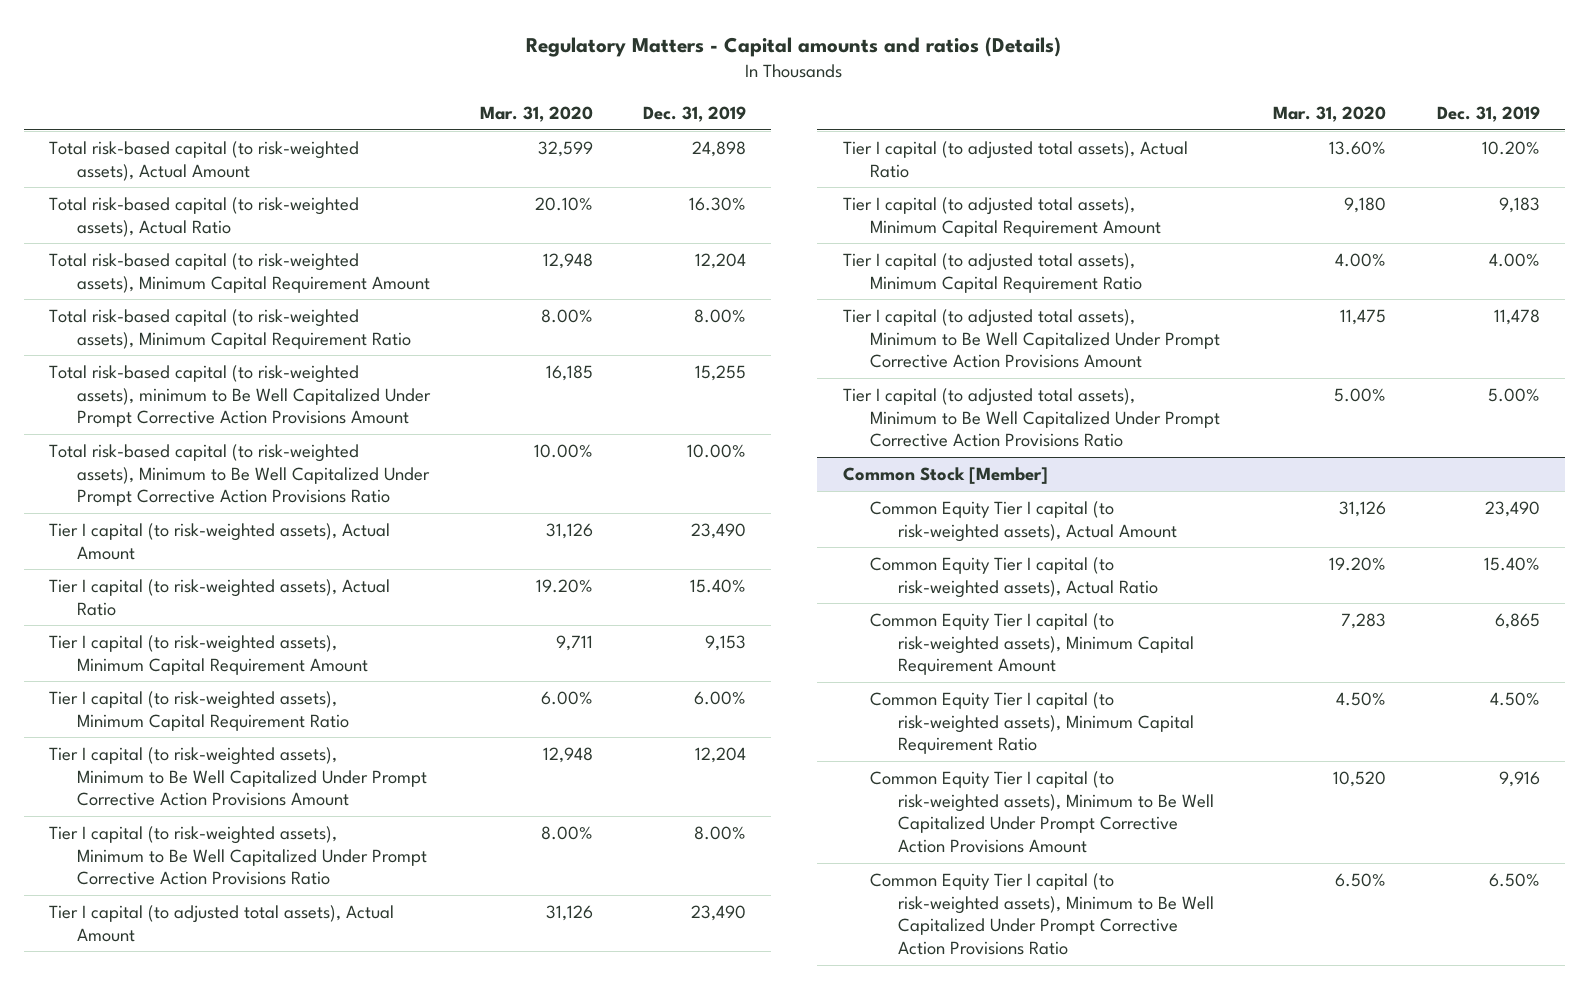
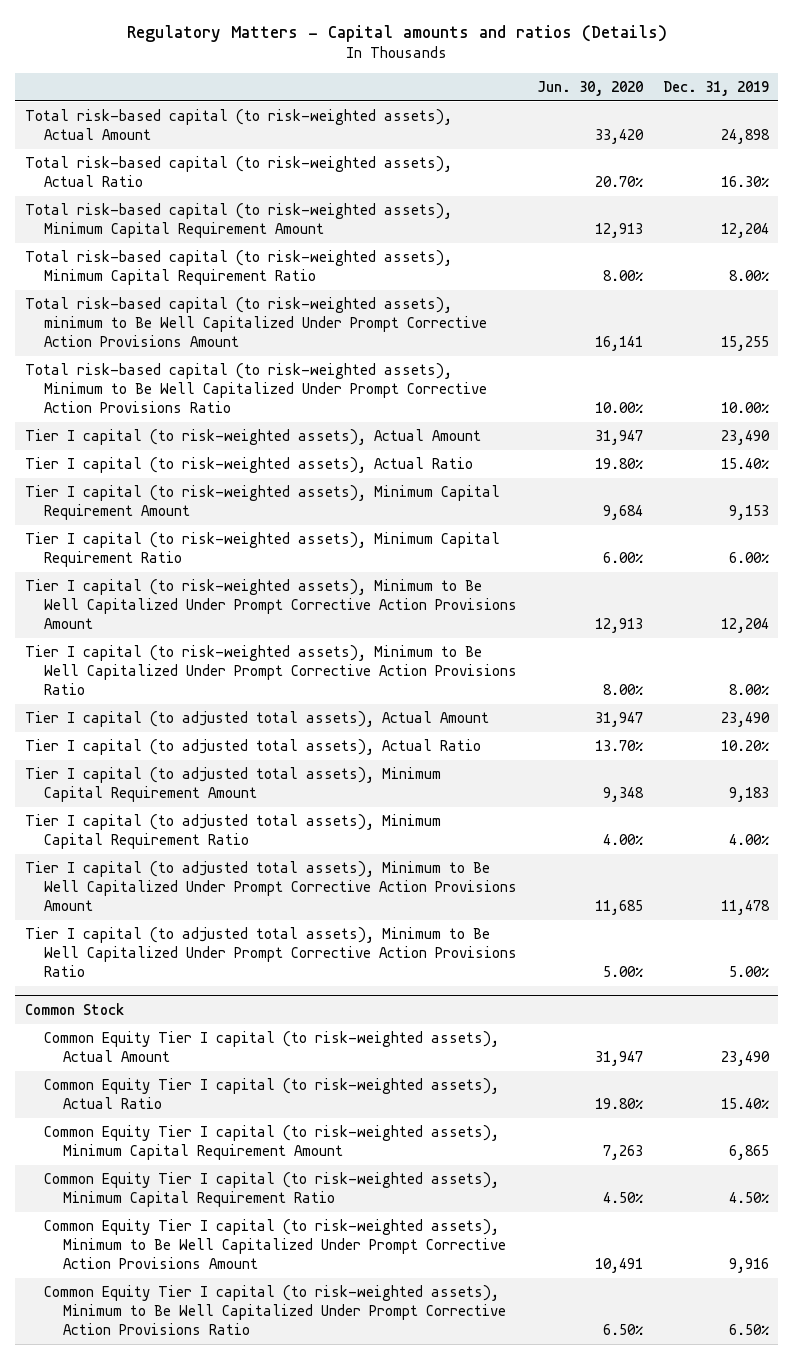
[479,105,593,122] Mar. 31, 2020 -> none
none -> [536,80,643,96] Jun. 30, 2020
[842,466,1048,484] Common Stock [Member] -> [24,1002,124,1015] Common Stock

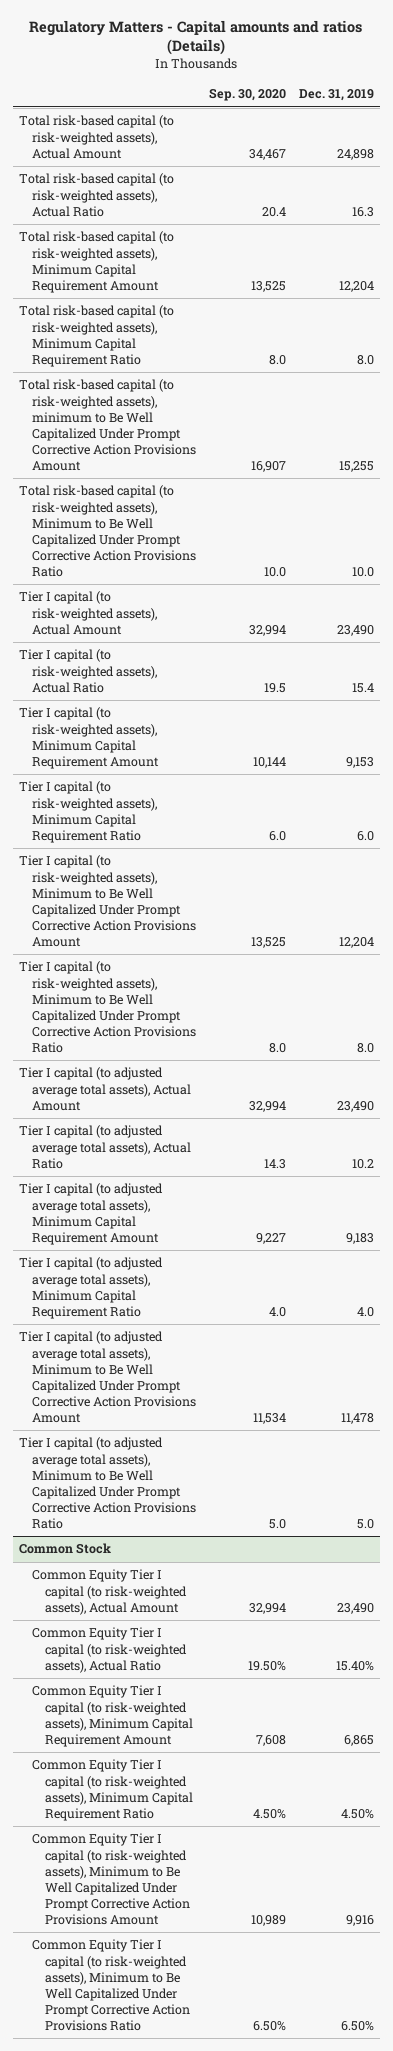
[536,80,643,96] Jun. 30, 2020 -> none
none -> [208,88,286,102] Sep. 30, 2020
[720,176,769,188] 16.30% -> [351,206,374,217] 16.3
[728,270,769,282] 8.00% -> [356,354,374,365] 8.0
[720,402,769,414] 10.00% -> [351,566,374,577] 10.0
[720,458,769,470] 15.40% -> [351,682,374,693] 15.4
[728,552,769,564] 6.00% -> [356,830,374,841] 6.0
[728,684,769,696] 8.00% -> [356,1042,374,1053] 8.0
[24,711,489,728] Tier I capital (to adjusted total assets), Actual Amount -> [19,1067,192,1111] Tier I capital (to adjusted average total assets), Actual Amount
[24,739,481,756] Tier I capital (to adjusted total assets), Actual Ratio -> [19,1125,192,1169] Tier I capital (to adjusted average total assets), Actual Ratio
[720,740,769,752] 10.20% -> [351,1158,374,1169] 10.2
[24,767,441,803] Tier I capital (to adjusted total assets), Minimum Capital Requirement Amount -> [19,1183,164,1245] Tier I capital (to adjusted average total assets), Minimum Capital Requirement Amount
[24,814,441,850] Tier I capital (to adjusted total assets), Minimum Capital Requirement Ratio -> [19,1257,164,1319] Tier I capital (to adjusted average total assets), Minimum Capital Requirement Ratio
[728,834,769,846] 4.00% -> [356,1306,374,1317] 4.0
[24,861,517,912] Tier I capital (to adjusted total assets), Minimum to Be Well Capitalized Under Prompt Corrective Action Provisions Amount -> [19,1331,197,1423] Tier I capital (to adjusted average total assets), Minimum to Be Well Capitalized Under Prompt Corrective Action Provisions Amount
[24,927,517,978] Tier I capital (to adjusted total assets), Minimum to Be Well Capitalized Under Prompt Corrective Action Provisions Ratio -> [19,1437,197,1529] Tier I capital (to adjusted average total assets), Minimum to Be Well Capitalized Under Prompt Corrective Action Provisions Ratio
[728,966,769,978] 5.00% -> [356,1518,374,1529] 5.0

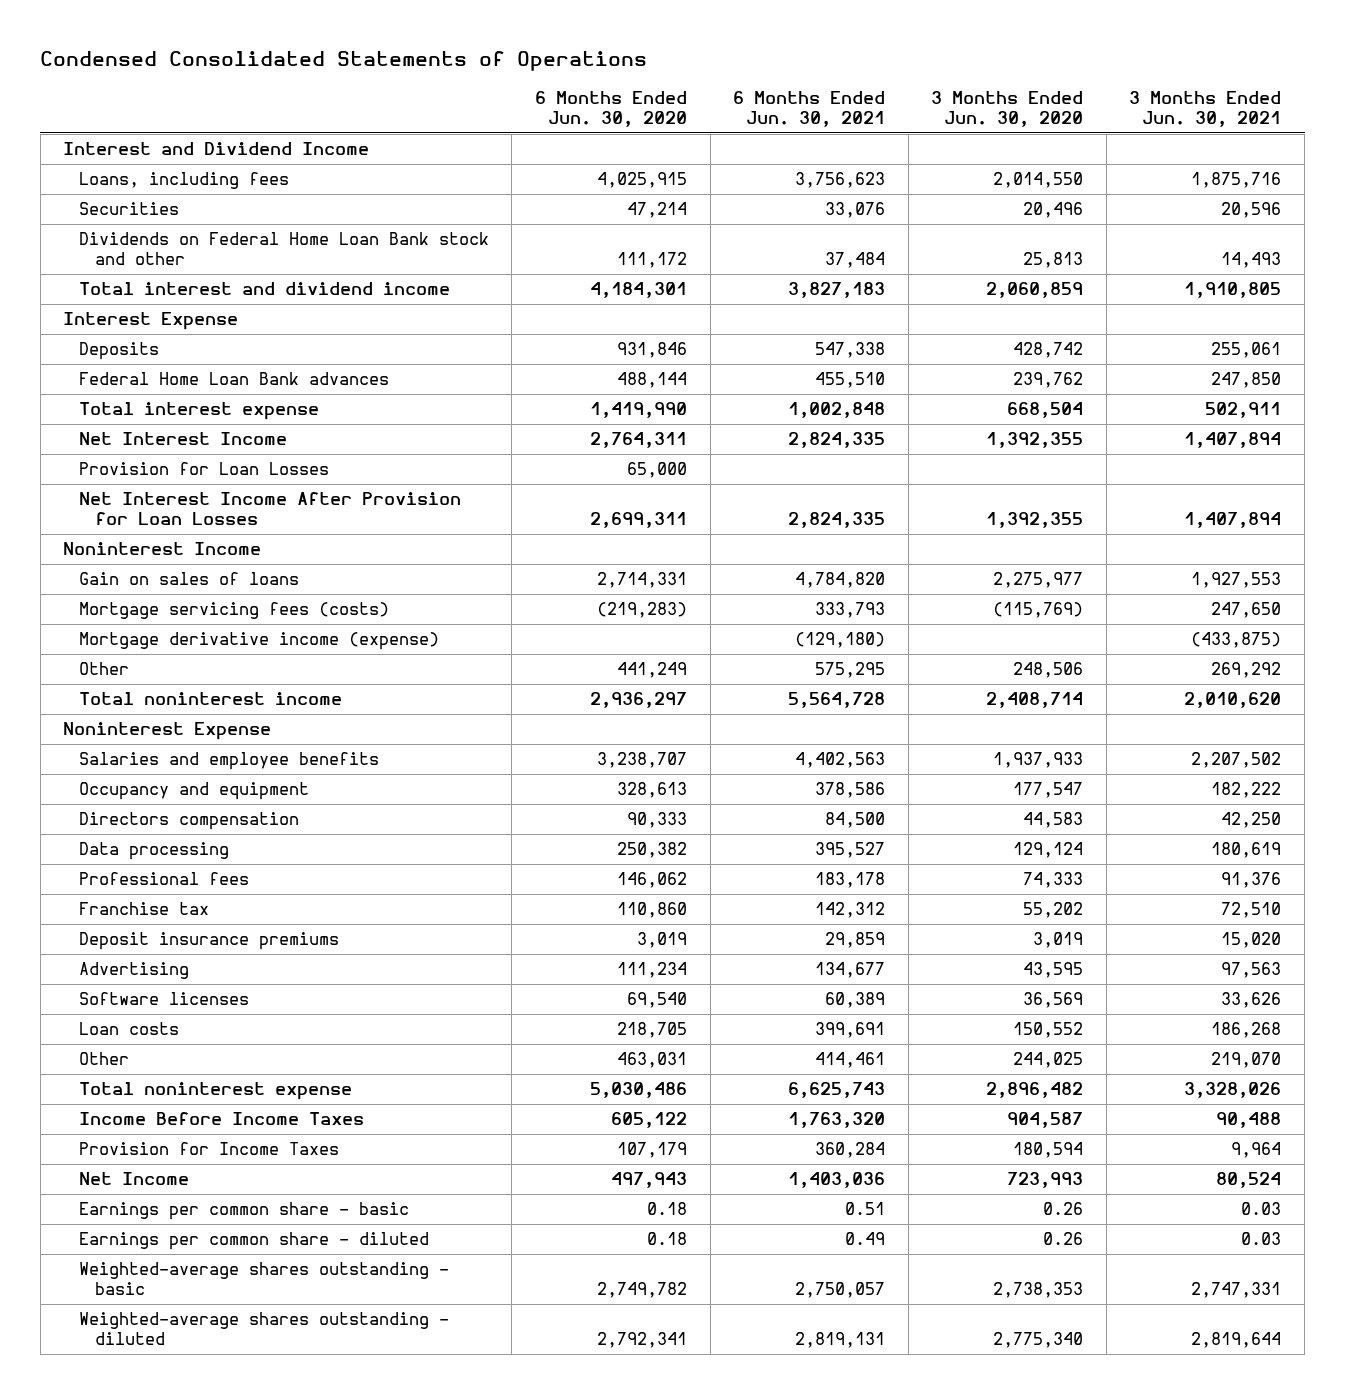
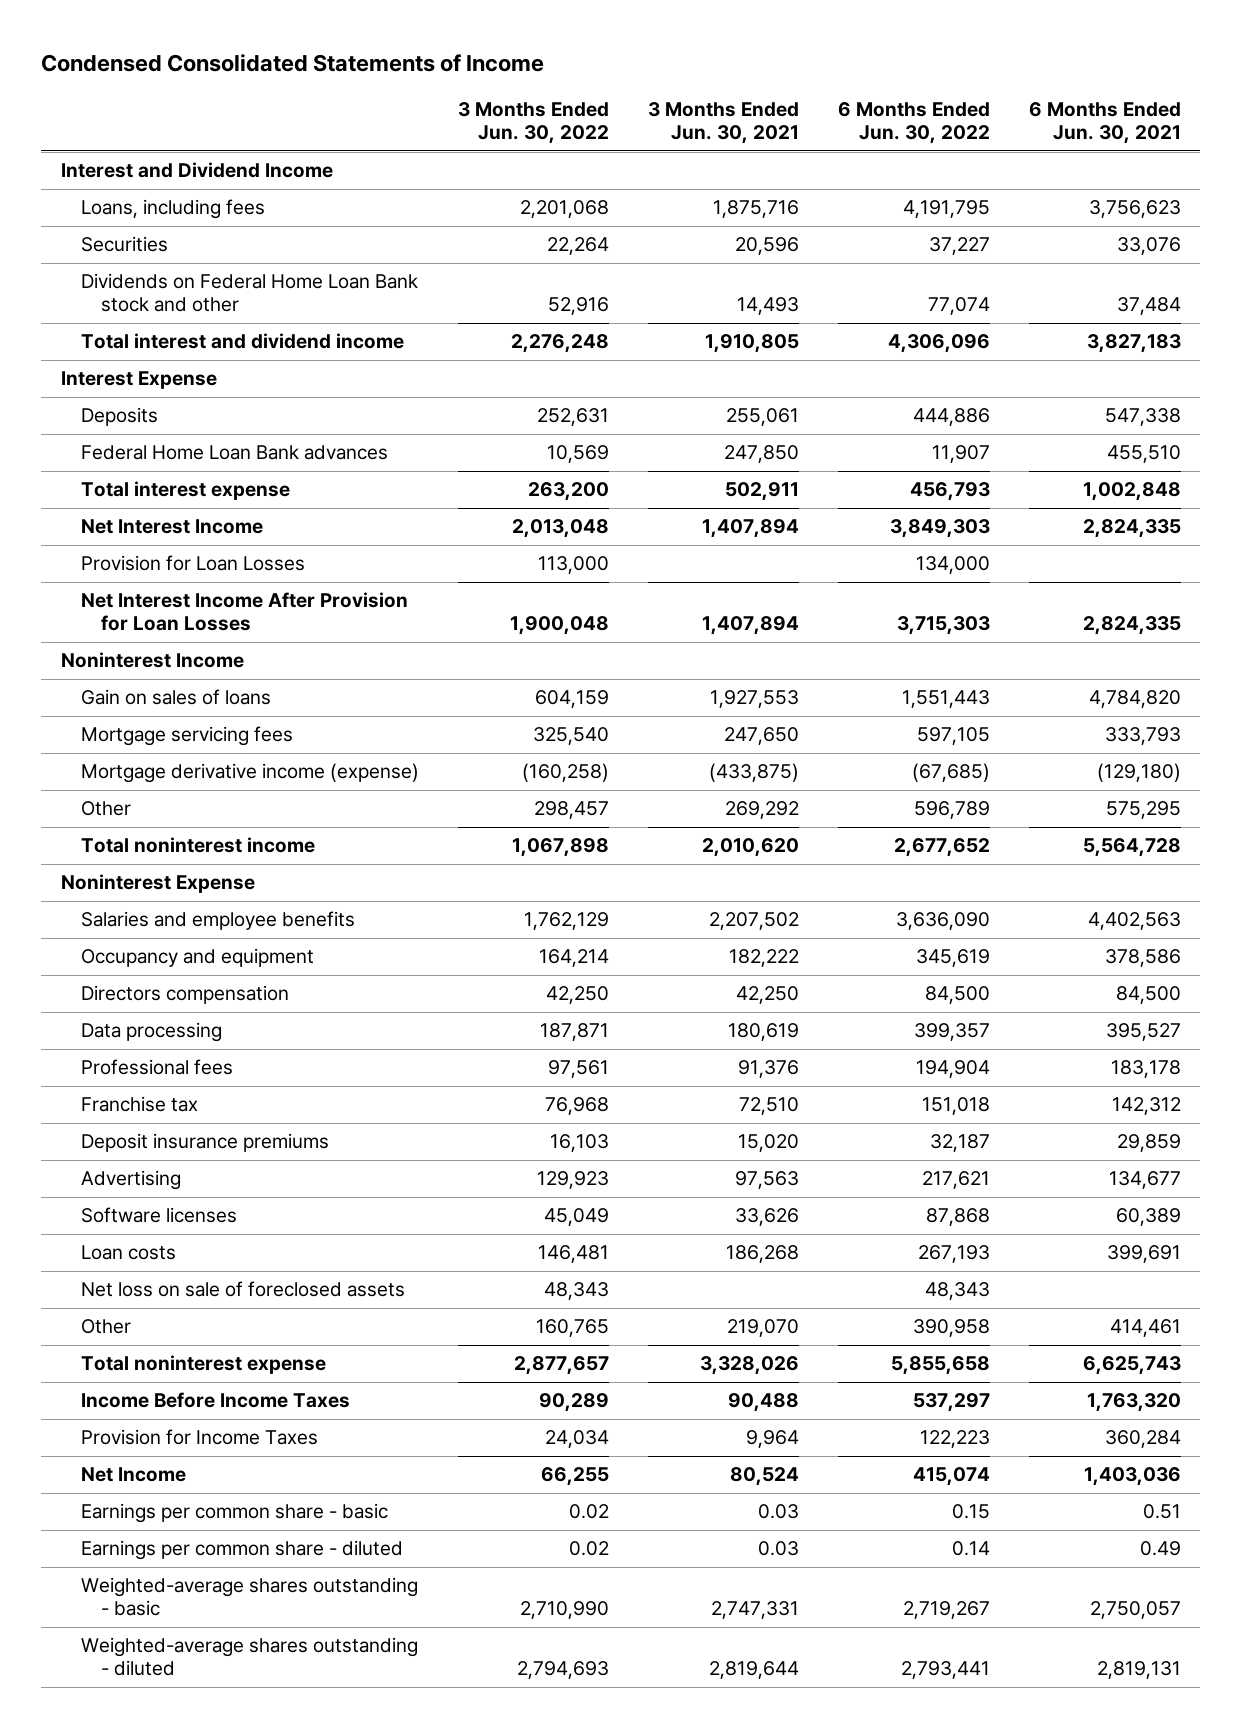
[40,50,648,71] Condensed Consolidated Statements of Operations -> [41,54,545,73] Condensed Consolidated Statements of Income
[535,90,688,127] 6 Months Ended Jun. 30, 2020 -> none
[931,90,1084,127] 3 Months Ended Jun. 30, 2020 -> none
none -> [457,101,609,144] 3 Months Ended Jun. 30, 2022
none -> [837,101,990,144] 6 Months Ended Jun. 30, 2022
[78,602,389,620] Mortgage servicing fees (costs) -> [80,726,293,747] Mortgage servicing fees
none -> [80,1281,405,1298] Net loss on sale of foreclosed assets

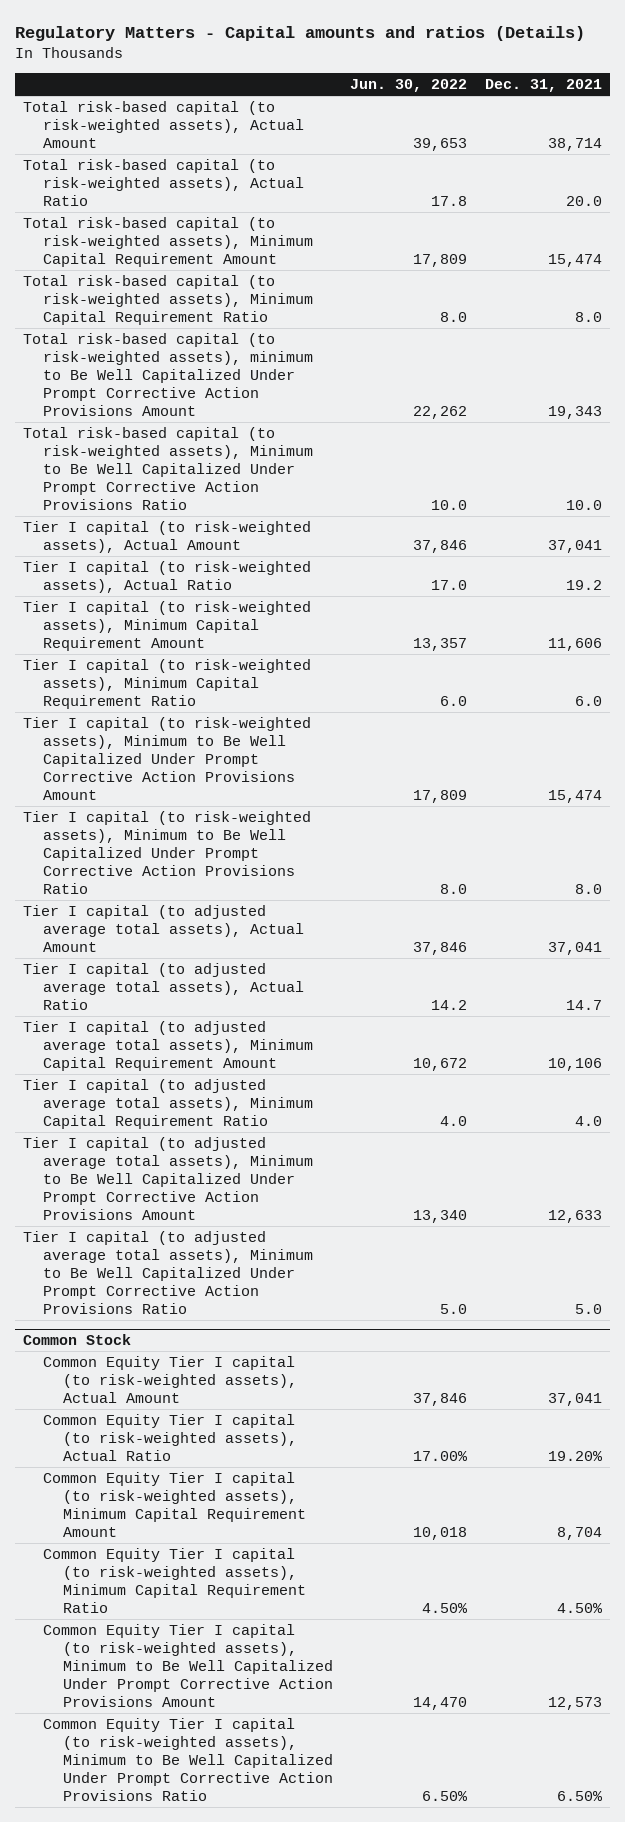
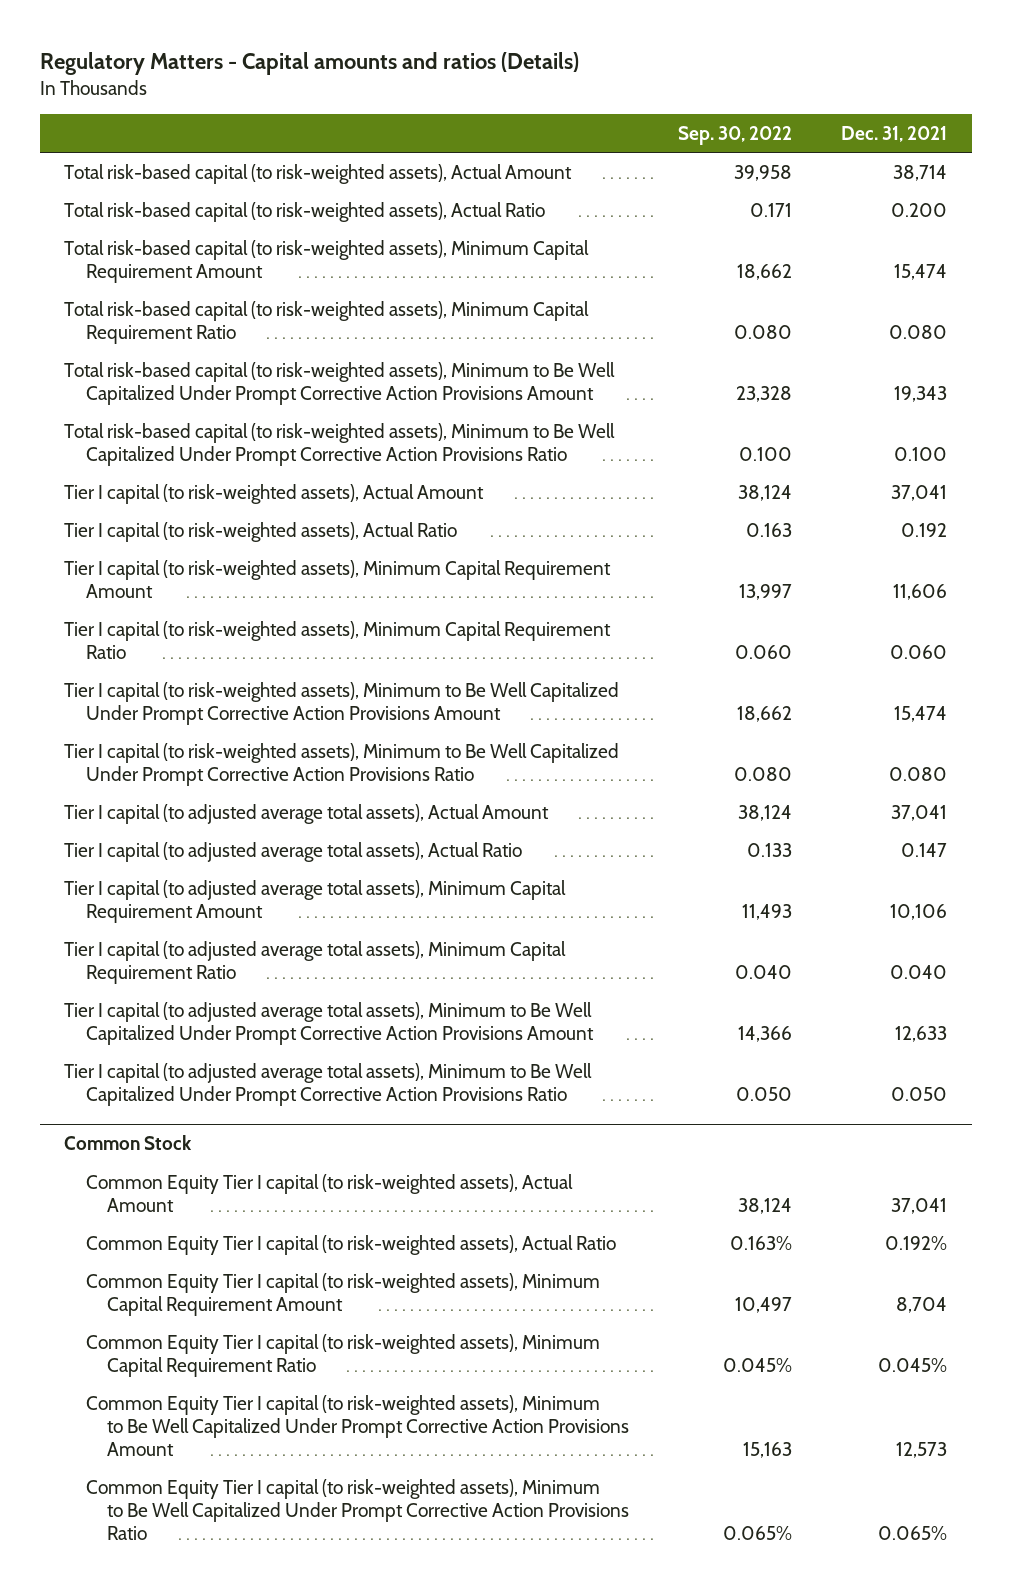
[350,78,468,92] Jun. 30, 2022 -> none
none -> [678,125,793,145] Sep. 30, 2022
[565,196,602,207] 20.0 -> [891,202,948,217] 0.200
[574,312,602,323] 8.0 -> [889,324,948,339] 0.080
[23,333,314,417] Total risk-based capital (to risk-weighted assets), minimum to Be Well Capitalized Under Prompt Corrective Action Provisions Amount -> [64,361,616,405] Total risk-based capital (to risk-weighted assets), Minimum to Be Well Capitalized Under Prompt Corrective Action Provisions Amount
[565,500,602,511] 10.0 -> [894,446,948,461] 0.100
[565,580,602,591] 19.2 -> [901,522,948,537] 0.192
[574,696,602,707] 6.0 -> [890,644,948,659] 0.060
[574,884,602,895] 8.0 -> [889,766,948,781] 0.080
[565,1000,602,1011] 14.7 -> [901,842,948,857] 0.147
[574,1116,602,1127] 4.0 -> [890,964,948,979] 0.040
[574,1304,602,1315] 5.0 -> [891,1086,948,1101] 0.050
[547,1451,603,1462] 19.20% -> [885,1235,948,1250] 0.192%
[556,1603,603,1614] 4.50% -> [878,1357,948,1372] 0.045%
[556,1791,603,1802] 6.50% -> [878,1525,948,1540] 0.065%

